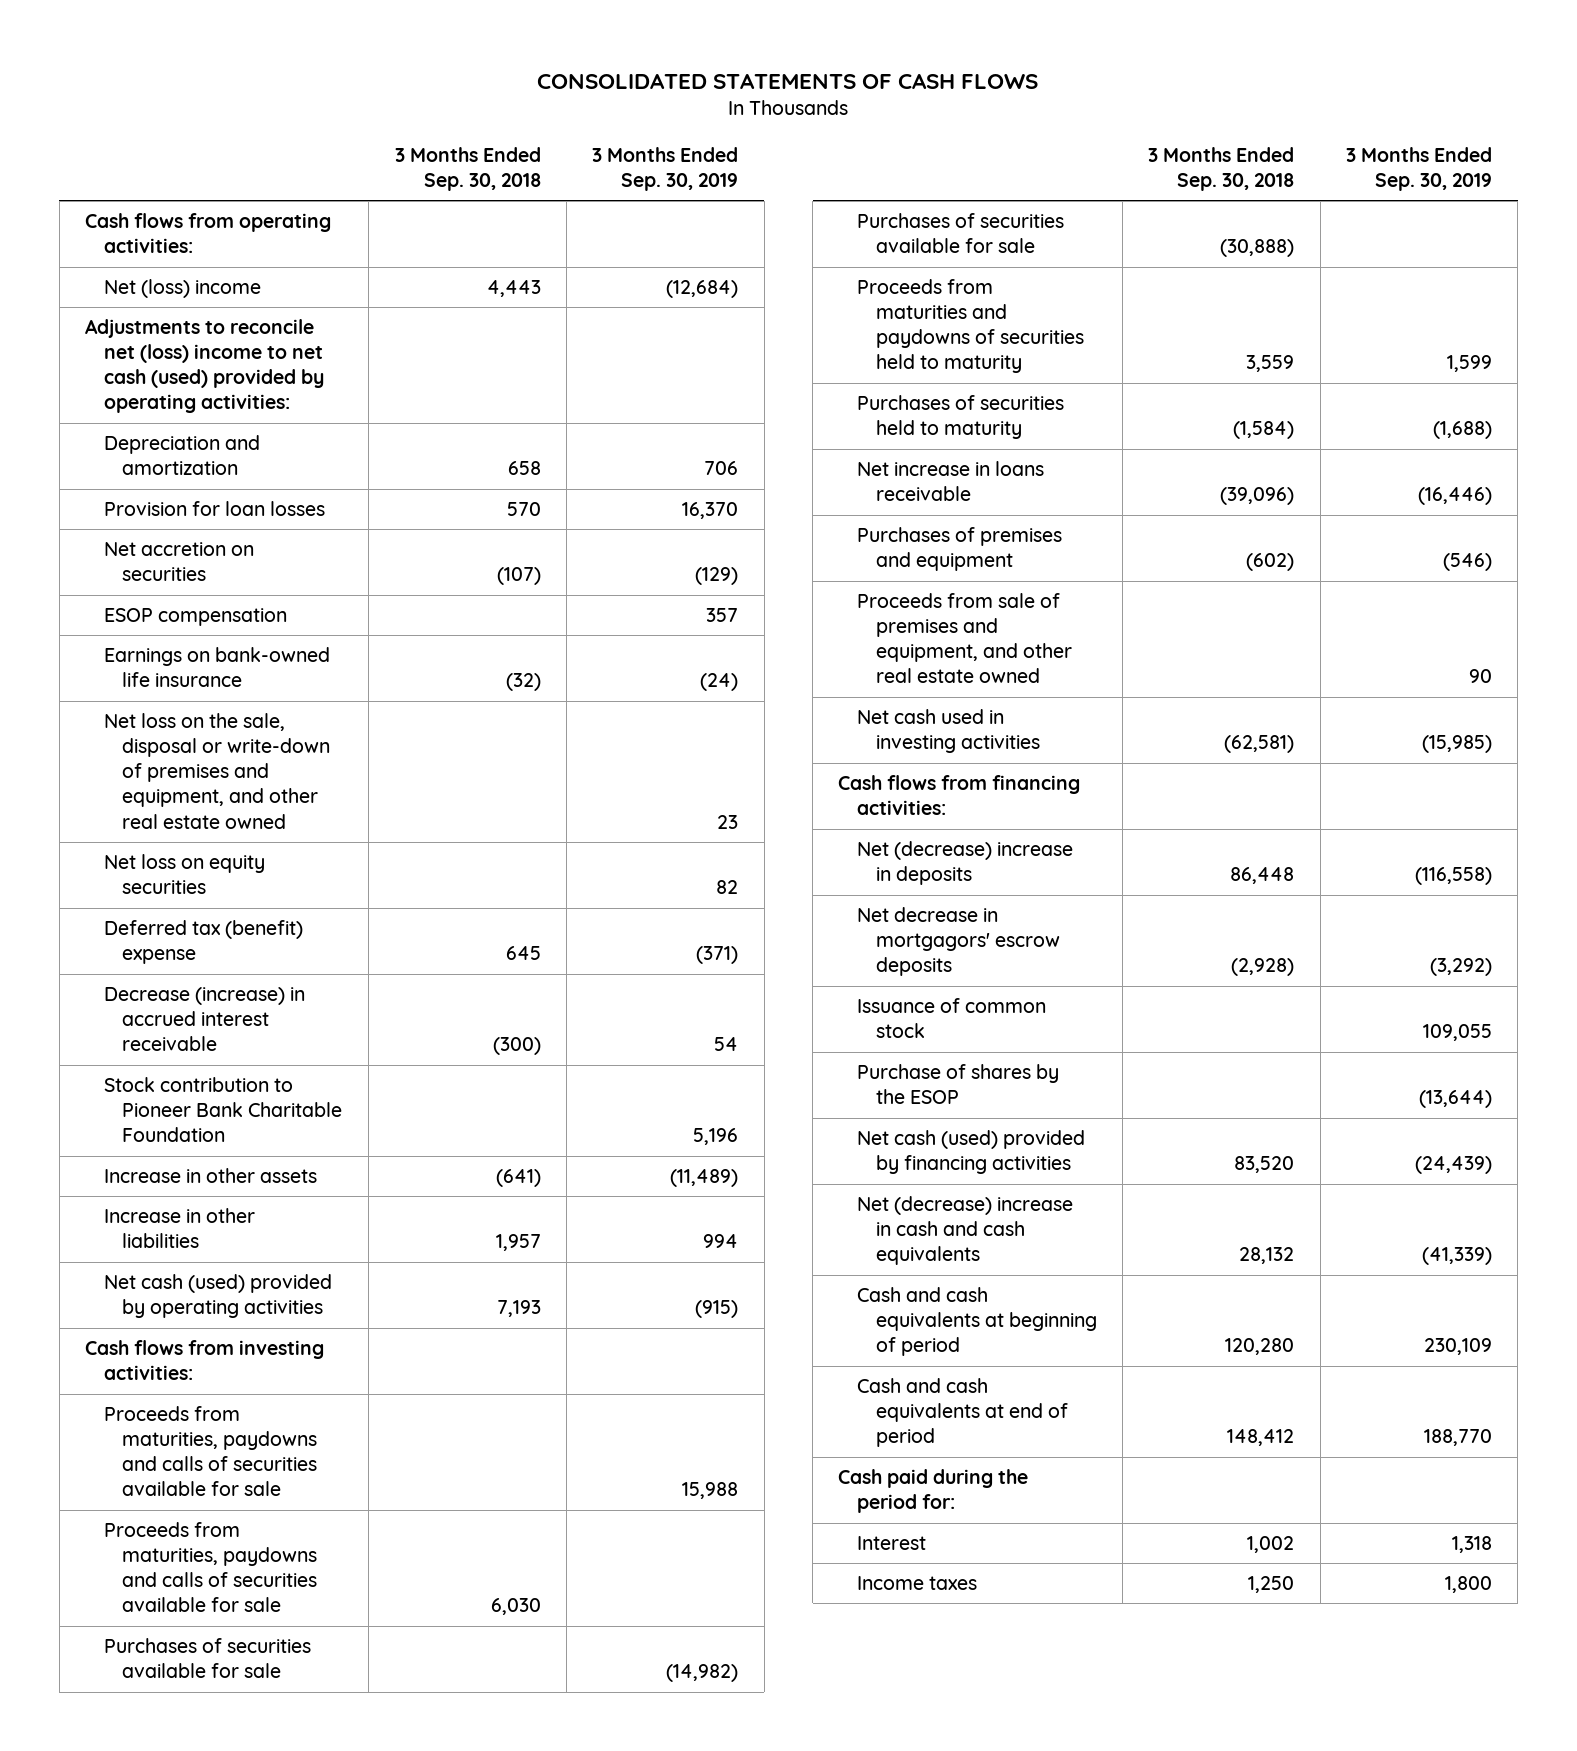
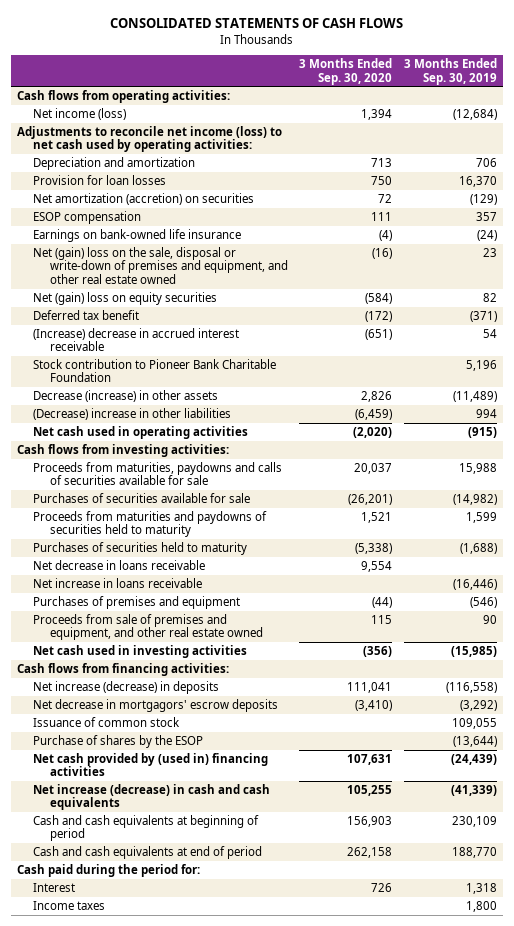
[394,146,541,191] 3 Months Ended Sep. 30, 2018 -> none
none -> [299,58,393,85] 3 Months Ended Sep. 30, 2020
[103,279,261,299] Net (loss) income -> [33,107,127,120] Net income (loss)
[85,319,324,414] Adjustments to reconcile net (loss) income to net cash (used) provided by operating activities: -> [16,125,282,153] Adjustments to reconcile net income (loss) to net cash used by operating activities:
[103,542,254,582] Net accretion on securities -> [33,192,255,205] Net amortization (accretion) on securities
[103,713,331,829] Net loss on the sale, disposal or write-down of premises and equipment, and other real estate owned -> [33,246,288,284] Net (gain) loss on the sale, disposal or write-down of premises and equipment, and other real estate owned
[103,854,265,895] Net loss on equity securities -> [33,291,218,305] Net (gain) loss on equity securities
[103,920,303,965] Deferred tax (benefit) expense -> [33,309,140,320] Deferred tax benefit
[103,987,305,1052] Decrease (increase) in accrued interest receivable -> [33,327,240,352] (Increase) decrease in accrued interest receivable
[103,1168,317,1184] Increase in other assets -> [33,389,219,402] Decrease (increase) in other assets
[103,1208,255,1249] Increase in other liabilities -> [33,407,232,420] (Decrease) increase in other liabilities
[103,1274,332,1319] Net cash (used) provided by operating activities -> [33,425,249,439] Net cash used in operating activities
[103,1522,318,1613] Proceeds from maturities, paydowns and calls of securities available for sale -> none
[857,213,1065,254] Purchases of securities available for sale -> none
none -> [33,559,206,570] Net decrease in loans receivable
[857,841,1074,886] Net (decrease) increase in deposits -> [33,680,220,694] Net increase (decrease) in deposits
[857,1130,1086,1175] Net cash (used) provided by financing activities -> [33,752,269,777] Net cash provided by (used in) financing activities
[857,1196,1074,1266] Net (decrease) increase in cash and cash equivalents -> [33,783,271,811] Net increase (decrease) in cash and cash equivalents

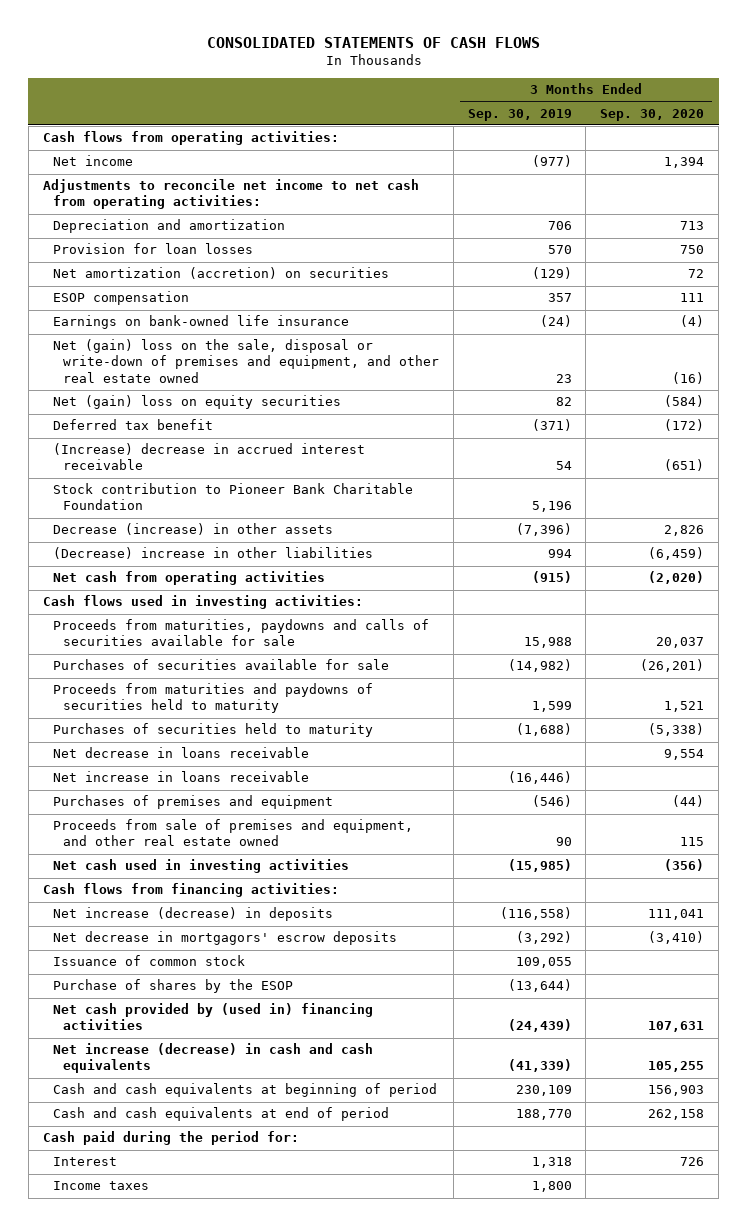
[33,107,127,120] Net income (loss) -> [52,155,133,167] Net income
[453,108,498,120] (12,684) -> [531,155,572,168] (977)
[16,125,282,153] Adjustments to reconcile net income (loss) to net cash used by operating activities: -> [42,179,419,210] Adjustments to reconcile net income to net cash from operating activities:
[459,175,498,187] 16,370 -> [547,245,572,255] 570
[453,390,498,402] (11,489) -> [515,523,572,537] (7,396)
[33,425,249,439] Net cash used in operating activities -> [52,571,325,586] Net cash from operating activities
[16,443,229,457] Cash flows from investing activities: -> [42,595,363,610] Cash flows used in investing activities:

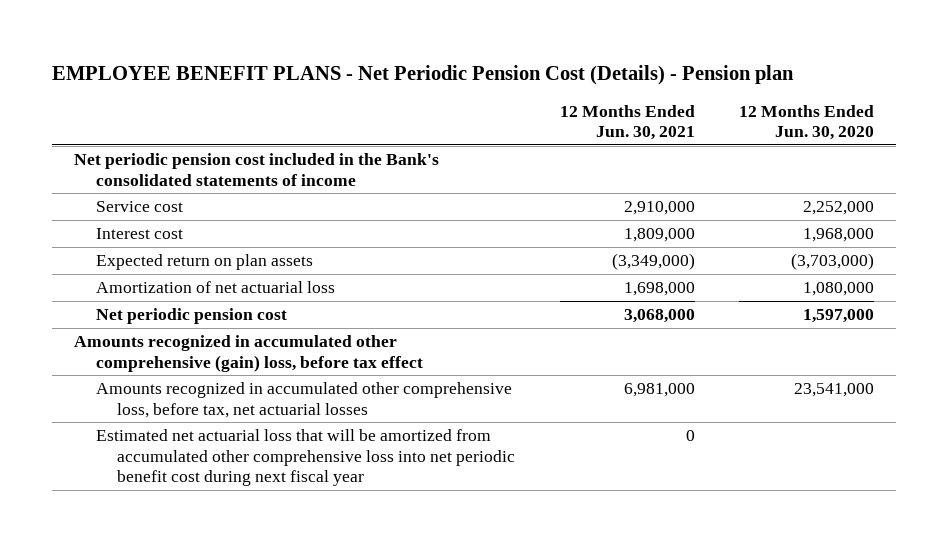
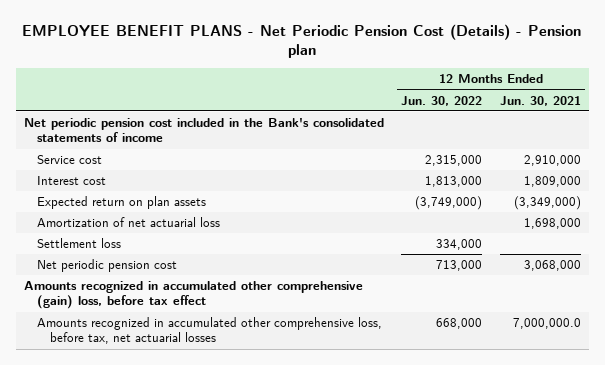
[738,104,874,141] 12 Months Ended Jun. 30, 2020 -> none
none -> [401,95,483,106] Jun. 30, 2022
none -> [37,238,122,249] Settlement loss
[95,429,516,487] Estimated net actuarial loss that will be amortized from accumulated other comprehensive loss into net periodic benefit cost during next fiscal year -> none
[623,383,695,398] 6,981,000 -> [512,318,581,330] 7,000,000.0

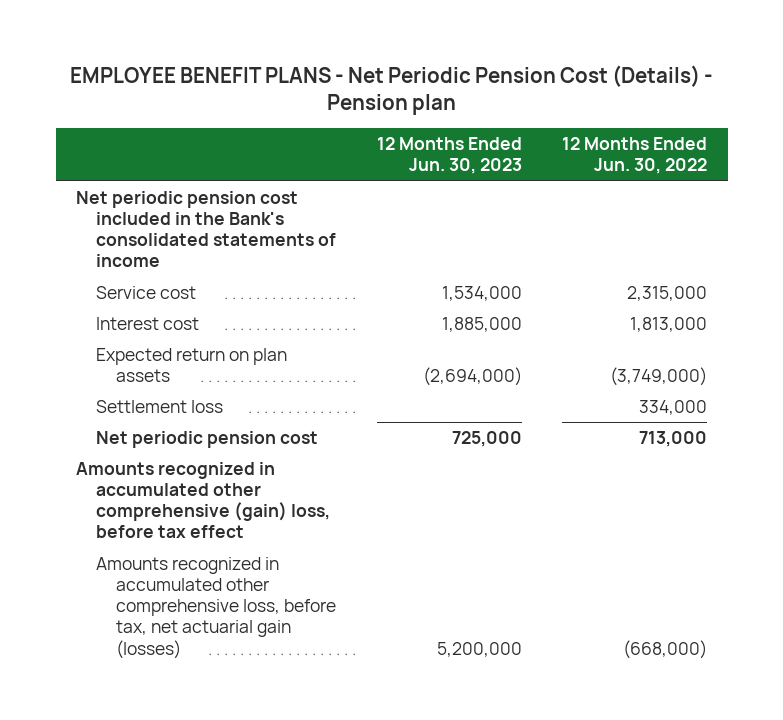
[499,95,581,106] Jun. 30, 2021 -> none
none -> [376,137,522,175] 12 Months Ended Jun. 30, 2023
[37,217,221,228] Amortization of net actuarial loss -> none
[37,317,383,345] Amounts recognized in accumulated other comprehensive loss, before tax, net actuarial losses -> [95,557,336,659] Amounts recognized in accumulated other comprehensive loss, before tax, net actuarial gain (losses)
[436,318,483,330] 668,000 -> [623,639,708,659] (668,000)

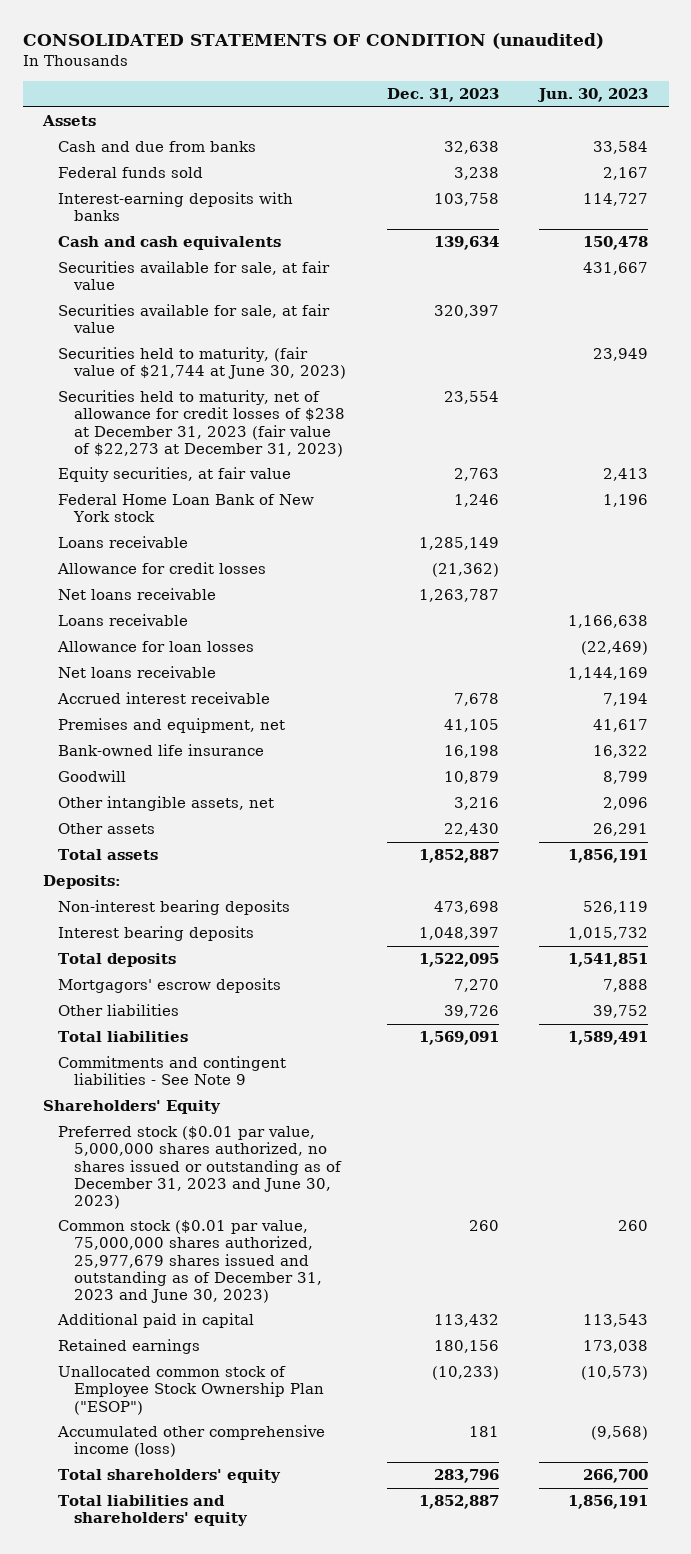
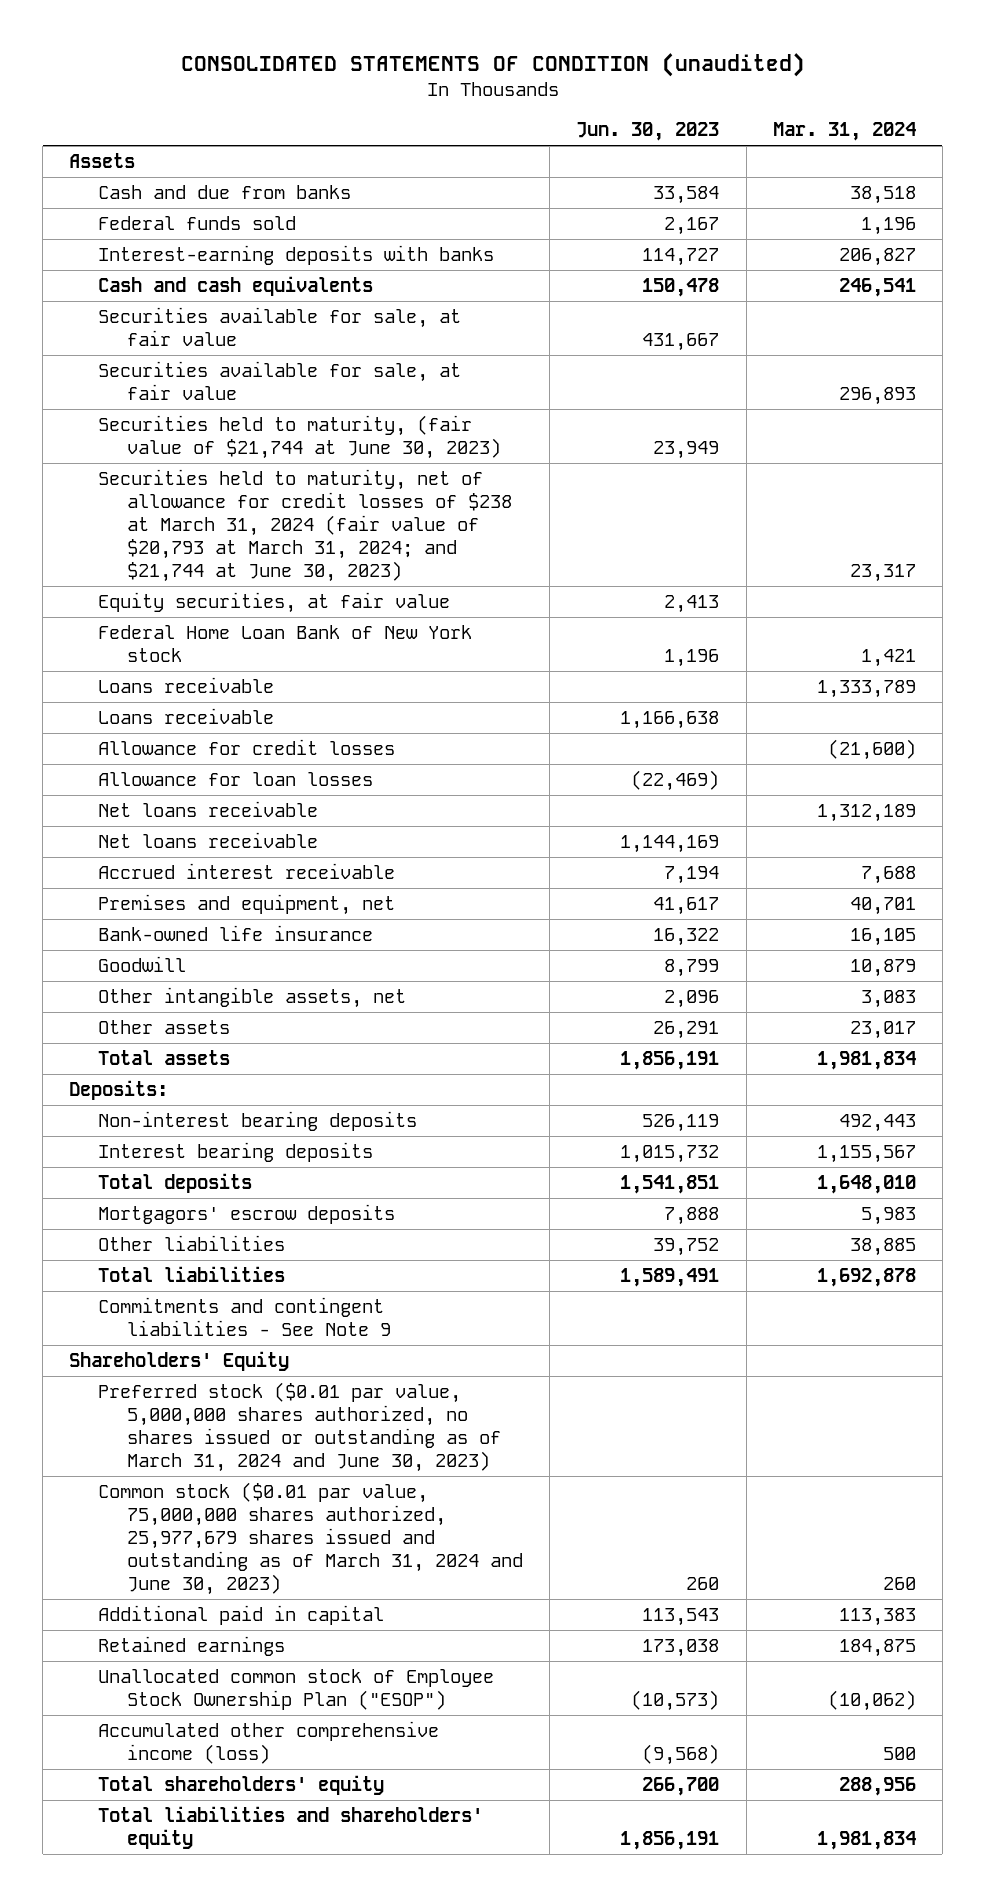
[386,88,499,103] Dec. 31, 2023 -> none
none -> [772,122,916,142] Mar. 31, 2024
[58,390,345,457] Securities held to maturity, net of allowance for credit losses of $238 at December 31, 2023 (fair value of $22,273 at December 31, 2023) -> [98,468,513,583] Securities held to maturity, net of allowance for credit losses of $238 at March 31, 2024 (fair value of $20,793 at March 31, 2024; and $21,744 at June 30, 2023)
[57,562,267,575] Allowance for credit losses -> [98,738,396,755] Allowance for credit losses
[58,588,217,601] Net loans receivable -> [98,800,319,817] Net loans receivable
[58,1126,342,1209] Preferred stock ($0.01 par value, 5,000,000 shares authorized, no shares issued or outstanding as of December 31, 2023 and June 30, 2023) -> [98,1381,502,1472] Preferred stock ($0.01 par value, 5,000,000 shares authorized, no shares issued or outstanding as of March 31, 2024 and June 30, 2023)
[58,1220,322,1303] Common stock ($0.01 par value, 75,000,000 shares authorized, 25,977,679 shares issued and outstanding as of December 31, 2023 and June 30, 2023) -> [98,1481,524,1596] Common stock ($0.01 par value, 75,000,000 shares authorized, 25,977,679 shares issued and outstanding as of March 31, 2024 and June 30, 2023)

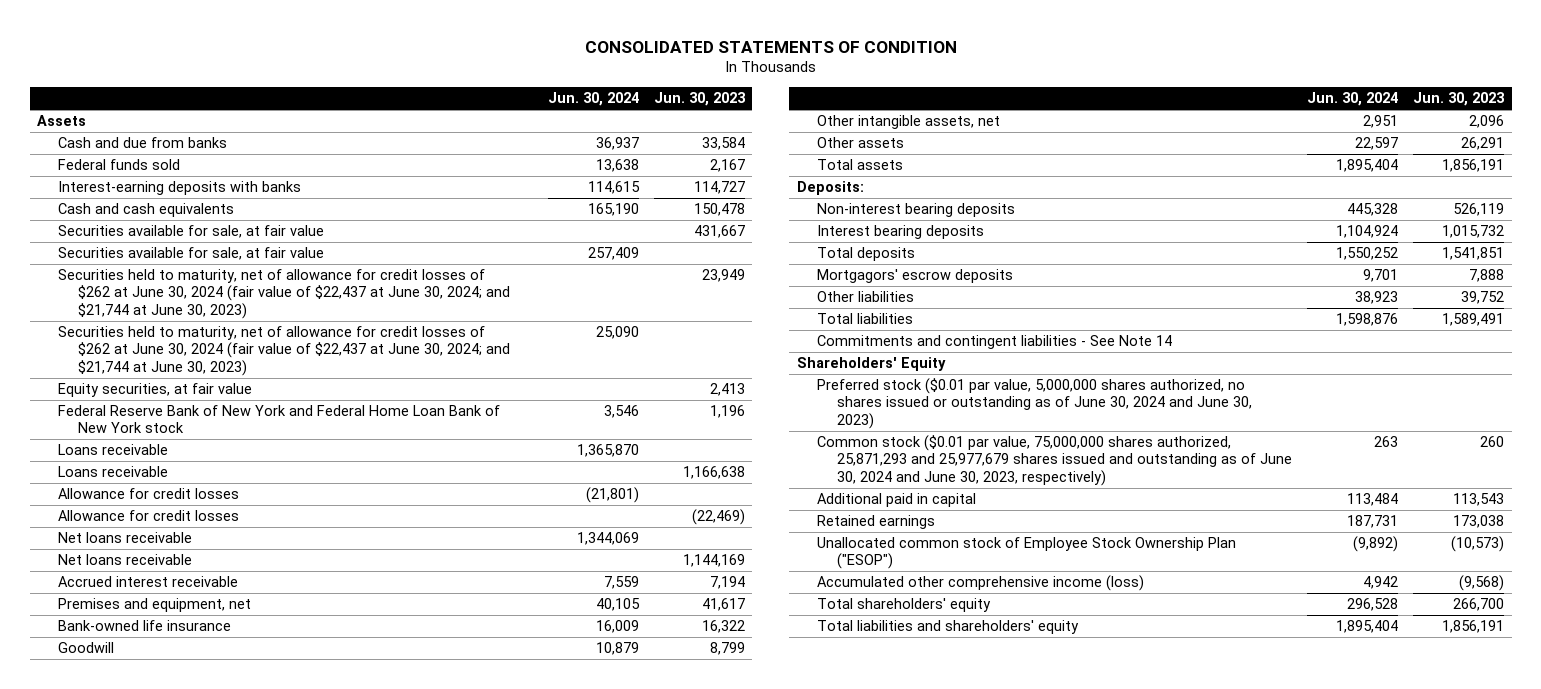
[180,53,805,78] CONSOLIDATED STATEMENTS OF CONDITION (unaudited) -> [584,40,957,53] CONSOLIDATED STATEMENTS OF CONDITION
[772,122,916,142] Mar. 31, 2024 -> none
none -> [547,92,639,107] Jun. 30, 2024
[98,414,502,459] Securities held to maturity, (fair value of $21,744 at June 30, 2023) -> [57,269,510,319] Securities held to maturity, net of allowance for credit losses of $262 at June 30, 2024 (fair value of $22,437 at June 30, 2024; and $21,744 at June 30, 2023)
[98,468,513,583] Securities held to maturity, net of allowance for credit losses of $238 at March 31, 2024 (fair value of $20,793 at March 31, 2024; and $21,744 at June 30, 2023) -> [57,326,510,376] Securities held to maturity, net of allowance for credit losses of $262 at June 30, 2024 (fair value of $22,437 at June 30, 2024; and $21,744 at June 30, 2023)
[98,624,473,662] Federal Home Loan Bank of New York stock -> [57,405,500,434] Federal Reserve Bank of New York and Federal Home Loan Bank of New York stock
[98,771,374,786] Allowance for loan losses -> [57,510,239,522] Allowance for credit losses
[98,1296,392,1336] Commitments and contingent liabilities - See Note 9 -> [816,335,1172,350] Commitments and contingent liabilities - See Note 14
[98,1381,502,1472] Preferred stock ($0.01 par value, 5,000,000 shares authorized, no shares issued or outstanding as of March 31, 2024 and June 30, 2023) -> [816,378,1253,429] Preferred stock ($0.01 par value, 5,000,000 shares authorized, no shares issued or outstanding as of June 30, 2024 and June 30, 2023)
[98,1481,524,1596] Common stock ($0.01 par value, 75,000,000 shares authorized, 25,977,679 shares issued and outstanding as of March 31, 2024 and June 30, 2023) -> [816,435,1293,486] Common stock ($0.01 par value, 75,000,000 shares authorized, 25,871,293 and 25,977,679 shares issued and outstanding as of June 30, 2024 and June 30, 2023, respectively)

